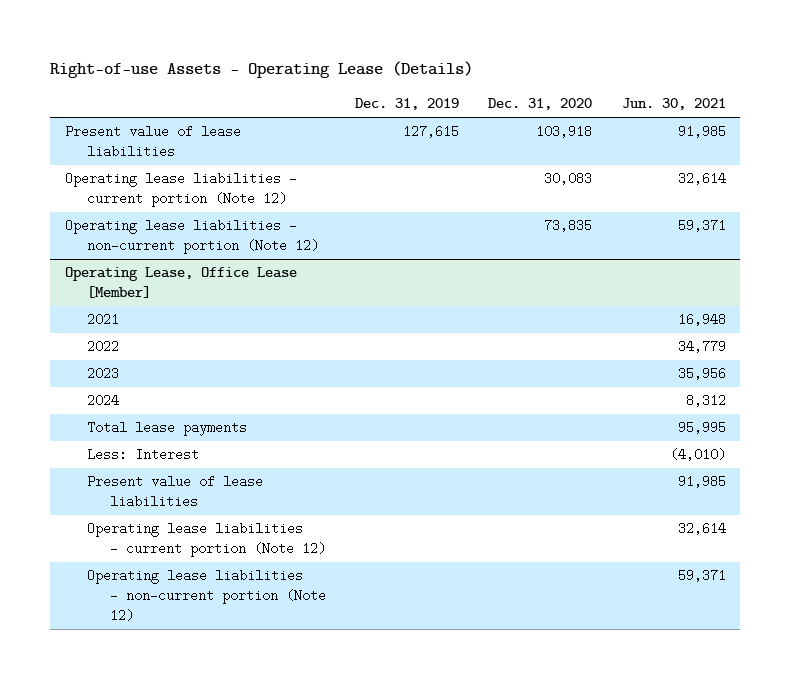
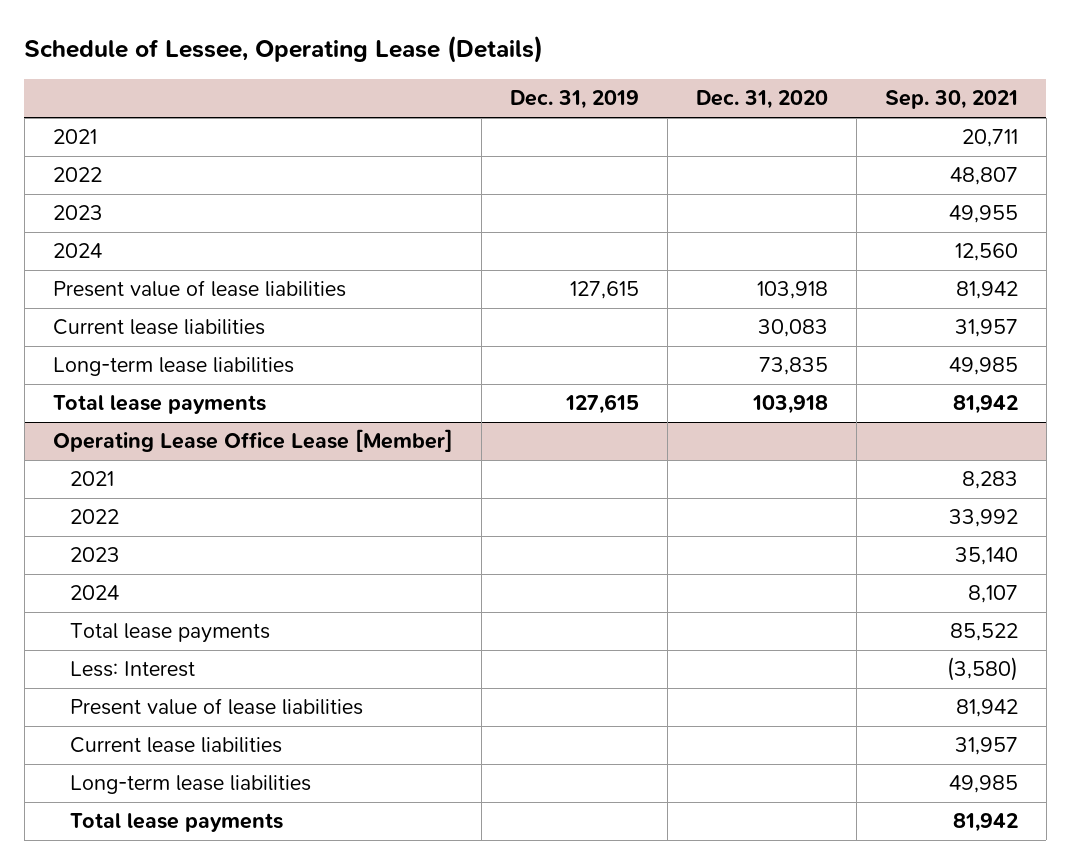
[50,61,474,79] Right-of-use Assets - Operating Lease (Details) -> [24,35,544,64] Schedule of Lessee, Operating Lease (Details)
[621,98,726,111] Jun. 30, 2021 -> none
none -> [884,90,1018,110] Sep. 30, 2021
none -> [52,129,97,145] 2021
none -> [52,167,102,183] 2022
none -> [52,205,103,221] 2023
none -> [52,243,102,259] 2024
[64,172,297,208] Operating lease liabilities - current portion (Note 12) -> [52,319,265,336] Current lease liabilities
[64,219,320,255] Operating lease liabilities - non-current portion (Note 12) -> [52,357,294,377] Long-term lease liabilities
none -> [52,395,266,415] Total lease payments
[64,267,297,299] Operating Lease, Office Lease [Member] -> [52,429,453,453] Operating Lease Office Lease [Member]
[87,522,326,558] Operating lease liabilities - current portion (Note 12) -> [69,737,282,754] Current lease liabilities
[87,569,326,623] Operating lease liabilities - non-current portion (Note 12) -> [69,775,311,795] Long-term lease liabilities
none -> [69,813,283,833] Total lease payments

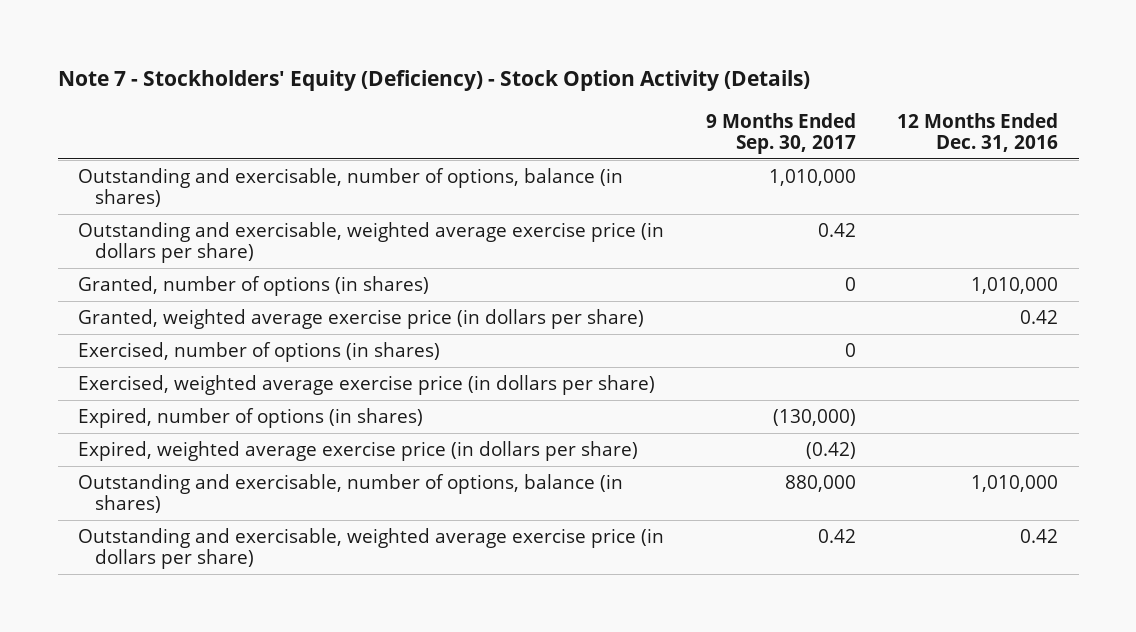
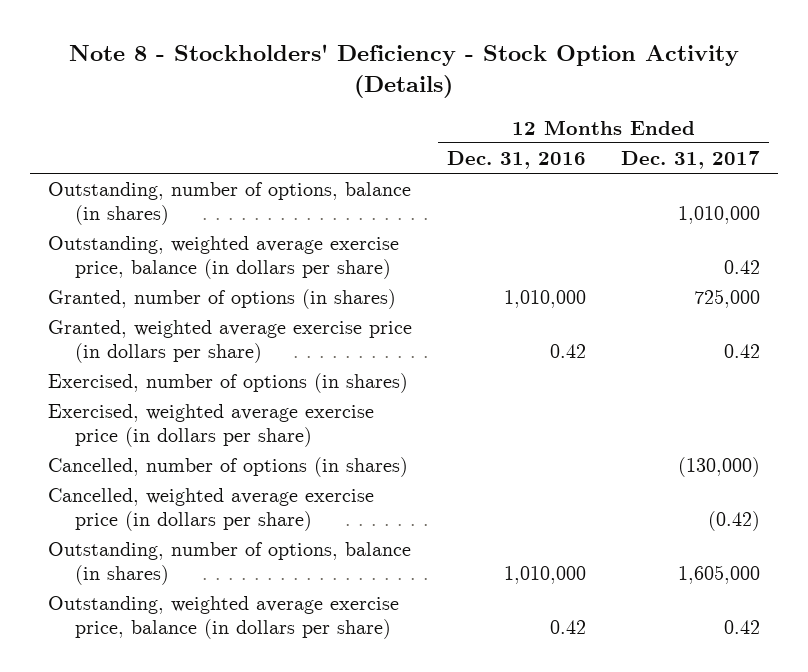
[57,70,810,92] Note 7 - Stockholders' Equity (Deficiency) - Stock Option Activity (Details) -> [69,44,740,99] Note 8 - Stockholders' Deficiency - Stock Option Activity (Details)
[705,112,856,154] 9 Months Ended Sep. 30, 2017 -> none
none -> [621,150,761,169] Dec. 31, 2017
[78,168,624,208] Outstanding and exercisable, number of options, balance (in shares) -> [47,182,411,226] Outstanding, number of options, balance (in shares)
[78,222,665,264] Outstanding and exercisable, weighted average exercise price (in dollars per share) -> [47,236,399,280] Outstanding, weighted average exercise price, balance (in dollars per share)
[78,408,424,429] Expired, number of options (in shares) -> [47,457,408,478] Cancelled, number of options (in shares)
[78,441,639,462] Expired, weighted average exercise price (in dollars per share) -> [47,488,374,532] Cancelled, weighted average exercise price (in dollars per share)
[78,474,624,514] Outstanding and exercisable, number of options, balance (in shares) -> [47,542,411,586] Outstanding, number of options, balance (in shares)
[78,528,665,570] Outstanding and exercisable, weighted average exercise price (in dollars per share) -> [47,596,399,640] Outstanding, weighted average exercise price, balance (in dollars per share)

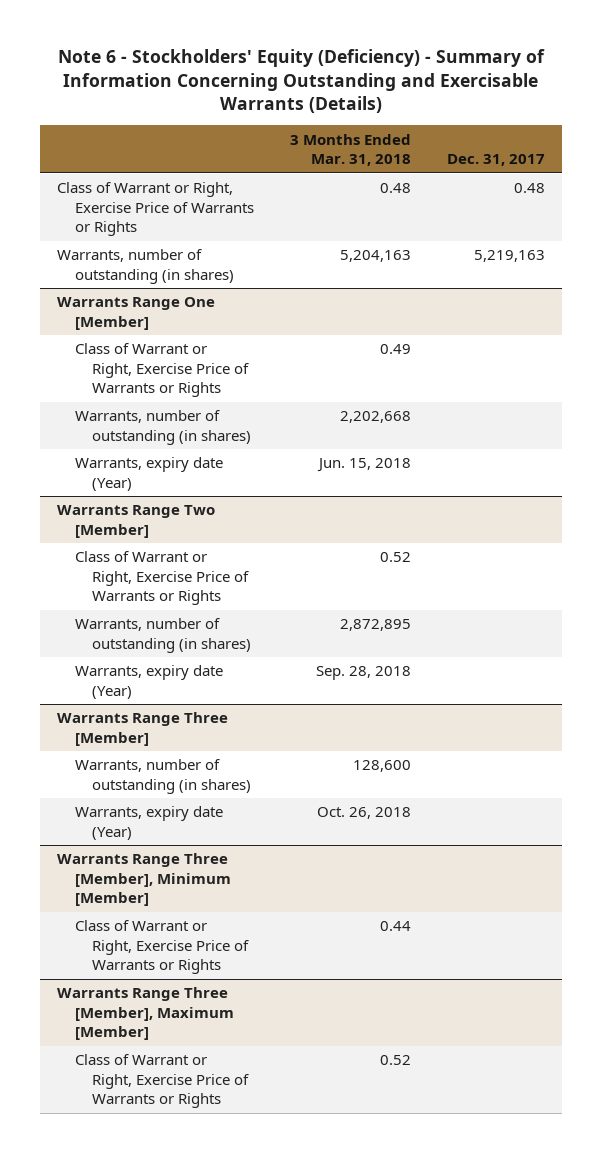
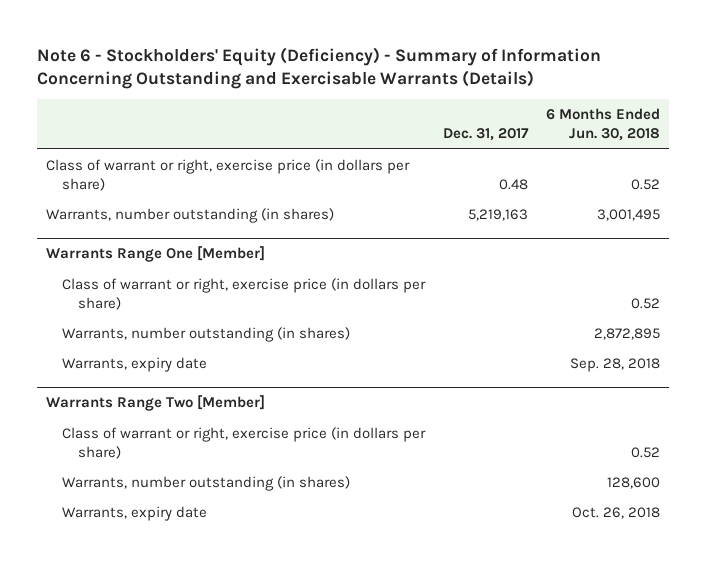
[289,133,411,167] 3 Months Ended Mar. 31, 2018 -> none
none -> [546,108,661,142] 6 Months Ended Jun. 30, 2018
[57,182,254,237] Class of Warrant or Right, Exercise Price of Warrants or Rights -> [46,158,411,191] Class of warrant or right, exercise price (in dollars per share)
[57,249,234,284] Warrants, number of outstanding (in shares) -> [46,207,335,223] Warrants, number outstanding (in shares)
[74,343,250,398] Class of Warrant or Right, Exercise Price of Warrants or Rights -> [62,277,427,310] Class of warrant or right, exercise price (in dollars per share)
[74,410,252,445] Warrants, number of outstanding (in shares) -> [62,326,351,342] Warrants, number outstanding (in shares)
[74,457,223,491] Warrants, expiry date (Year) -> [62,356,208,372] Warrants, expiry date
[57,712,229,746] Warrants Range Three [Member] -> none
[74,759,252,794] Warrants, number of outstanding (in shares) -> none
[74,806,223,840] Warrants, expiry date (Year) -> none
[57,853,231,907] Warrants Range Three [Member], Minimum [Member] -> none
[74,920,250,975] Class of Warrant or Right, Exercise Price of Warrants or Rights -> none
[57,987,234,1041] Warrants Range Three [Member], Maximum [Member] -> none
[74,1054,250,1109] Class of Warrant or Right, Exercise Price of Warrants or Rights -> none
[74,551,250,606] Class of Warrant or Right, Exercise Price of Warrants or Rights -> [62,426,427,459] Class of warrant or right, exercise price (in dollars per share)
[74,618,252,653] Warrants, number of outstanding (in shares) -> [62,475,351,491] Warrants, number outstanding (in shares)
[74,665,223,699] Warrants, expiry date (Year) -> [62,505,208,521] Warrants, expiry date

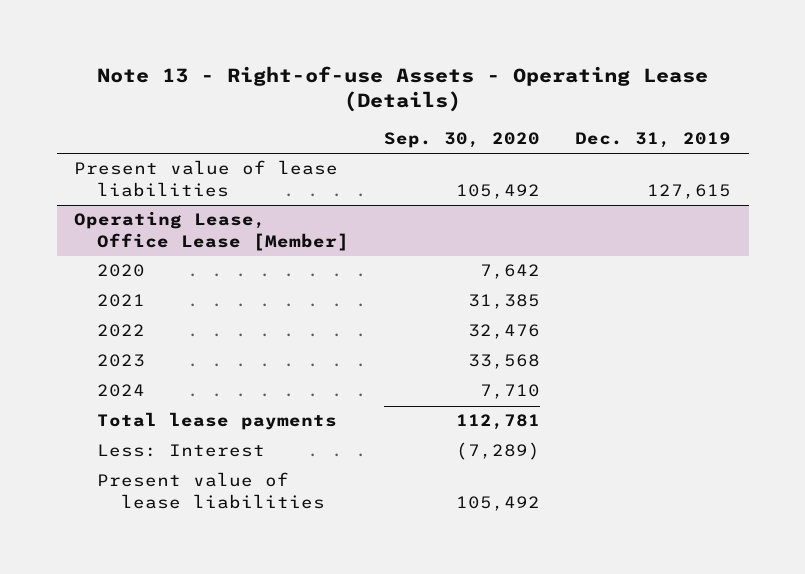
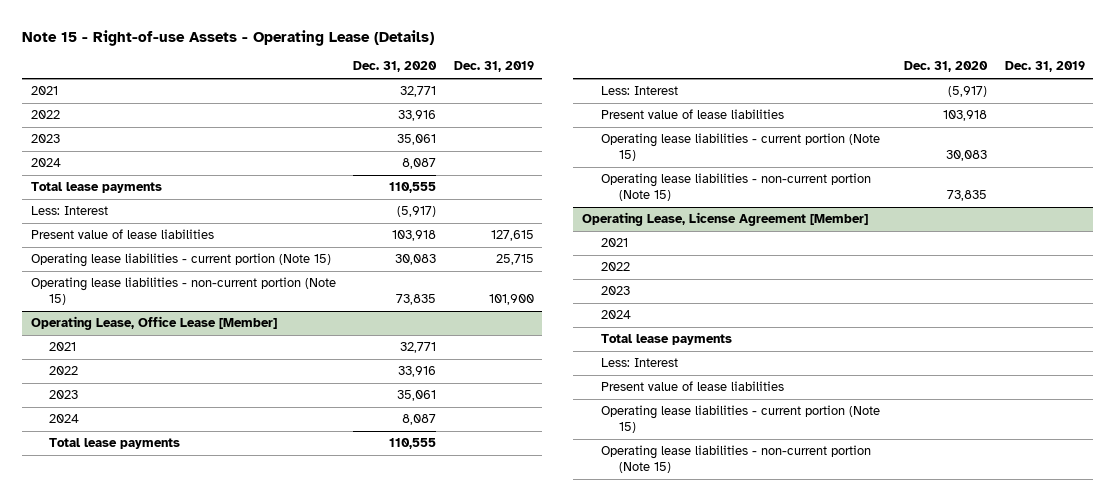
[96,65,708,113] Note 13 - Right-of-use Assets - Operating Lease (Details) -> [22,29,435,46] Note 15 - Right-of-use Assets - Operating Lease (Details)
[384,132,541,149] Sep. 30, 2020 -> none
none -> [353,61,438,73] Dec. 31, 2020
none -> [30,86,58,96] 2021
none -> [30,110,60,120] 2022
none -> [30,134,60,144] 2023
none -> [30,158,61,168] 2024
none -> [30,182,162,194] Total lease payments
none -> [30,206,108,216] Less: Interest
none -> [30,253,331,268] Operating lease liabilities - current portion (Note 15)
none -> [30,277,336,306] Operating lease liabilities - non-current portion (Note 15)
[97,264,146,278] 2020 -> none
none -> [600,133,880,162] Operating lease liabilities - current portion (Note 15)
none -> [600,173,871,202] Operating lease liabilities - non-current portion (Note 15)
none -> [582,212,869,227] Operating Lease, License Agreement [Member]
none -> [600,238,628,248] 2021
none -> [600,262,630,272] 2022
none -> [600,286,630,296] 2023
none -> [600,310,631,320] 2024
none -> [600,334,732,346] Total lease payments
none -> [600,358,678,368] Less: Interest
none -> [600,381,784,392] Present value of lease liabilities
none -> [600,405,880,434] Operating lease liabilities - current portion (Note 15)
none -> [600,445,871,474] Operating lease liabilities - non-current portion (Note 15)

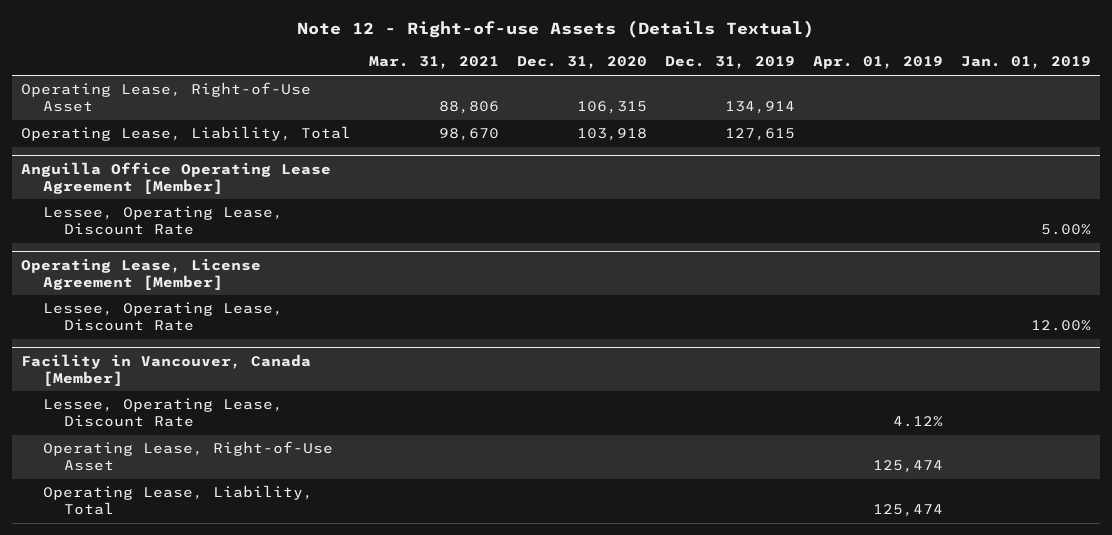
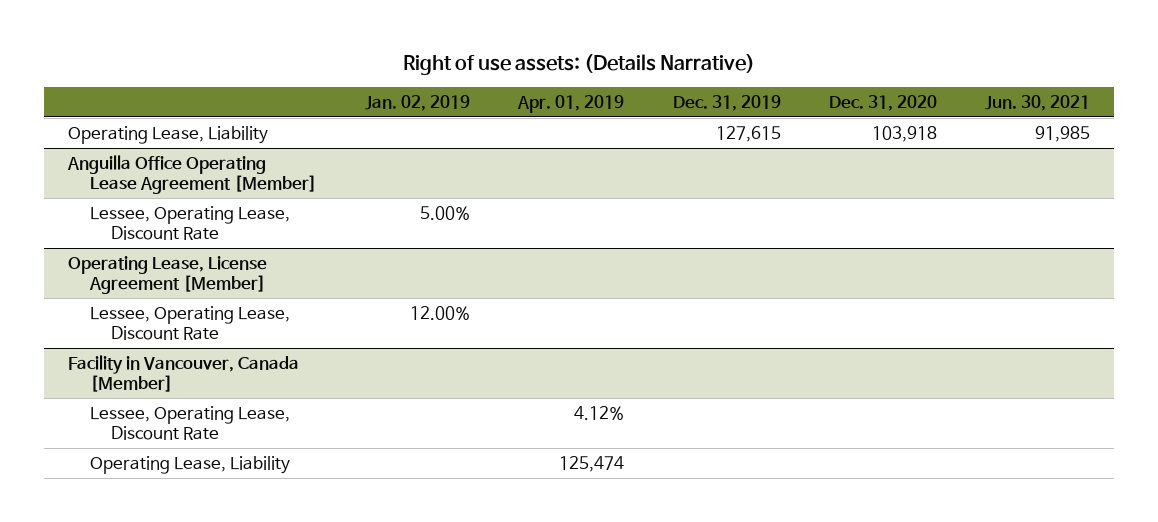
[297,20,815,39] Note 12 - Right-of-use Assets (Details Textual) -> [403,53,756,75] Right of use assets: (Details Narrative)
[369,56,500,70] Mar. 31, 2021 -> none
[961,56,1092,70] Jan. 01, 2019 -> none
none -> [364,94,470,111] Jan. 02, 2019
none -> [985,94,1091,111] Jun. 30, 2021
[21,82,312,113] Operating Lease, Right-of-Use Asset -> none
[21,126,352,142] Operating Lease, Liability, Total -> [68,126,269,145] Operating Lease, Liability
[42,441,333,472] Operating Lease, Right-of-Use Asset -> none
[42,485,313,516] Operating Lease, Liability, Total -> [89,456,290,475] Operating Lease, Liability

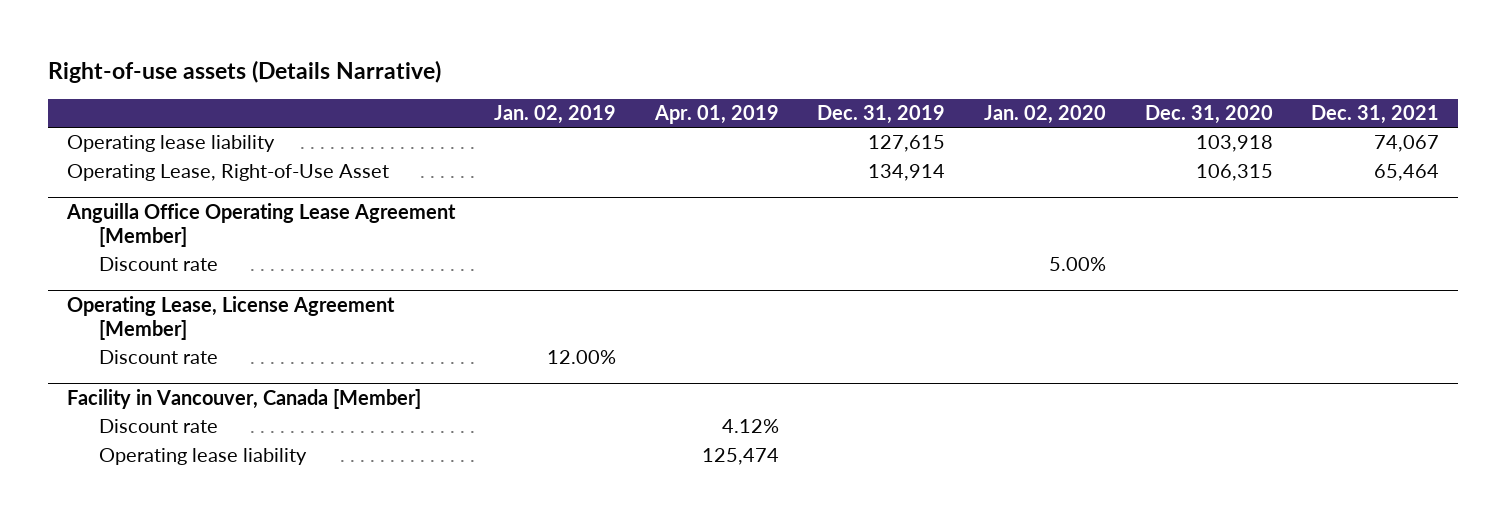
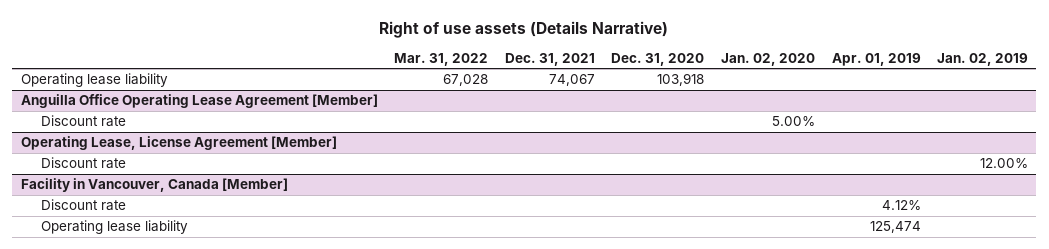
[48,59,442,83] Right-of-use assets (Details Narrative) -> [379,20,669,38] Right of use assets (Details Narrative)
[817,105,946,125] Dec. 31, 2019 -> none
none -> [394,52,489,66] Mar. 31, 2022
[67,164,390,182] Operating Lease, Right-of-Use Asset -> none

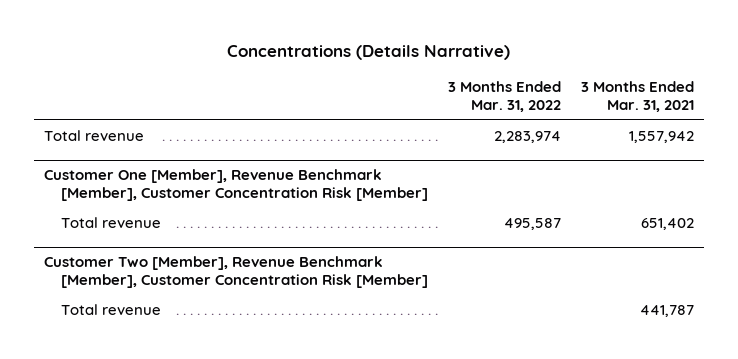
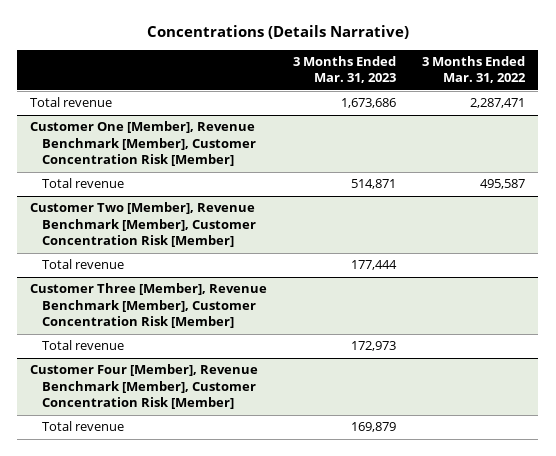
[581,81,695,113] 3 Months Ended Mar. 31, 2021 -> none
none -> [293,56,397,84] 3 Months Ended Mar. 31, 2023
[493,131,561,144] 2,283,974 -> [470,98,526,109] 2,287,471
none -> [30,283,268,329] Customer Three [Member], Revenue Benchmark [Member], Customer Concentration Risk [Member]
none -> [42,340,125,351] Total revenue
none -> [30,364,259,410] Customer Four [Member], Revenue Benchmark [Member], Customer Concentration Risk [Member]
none -> [42,421,125,432] Total revenue

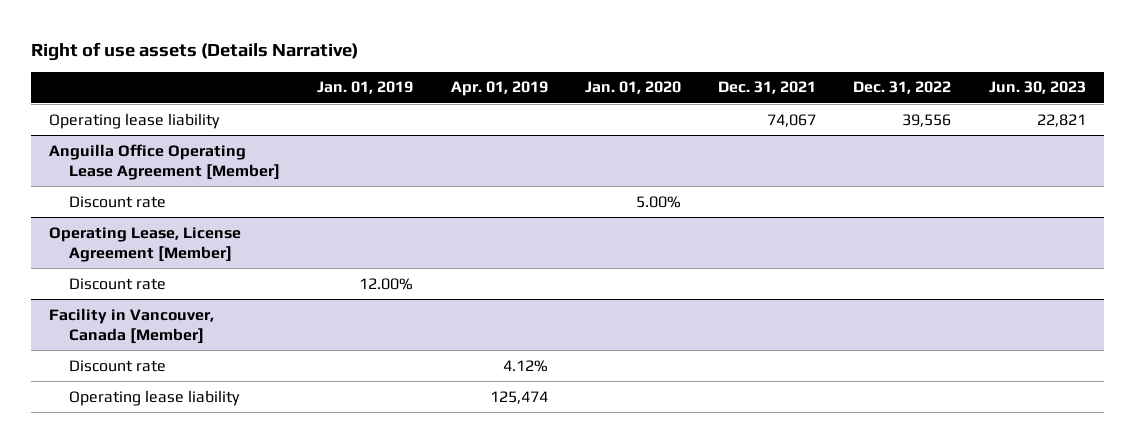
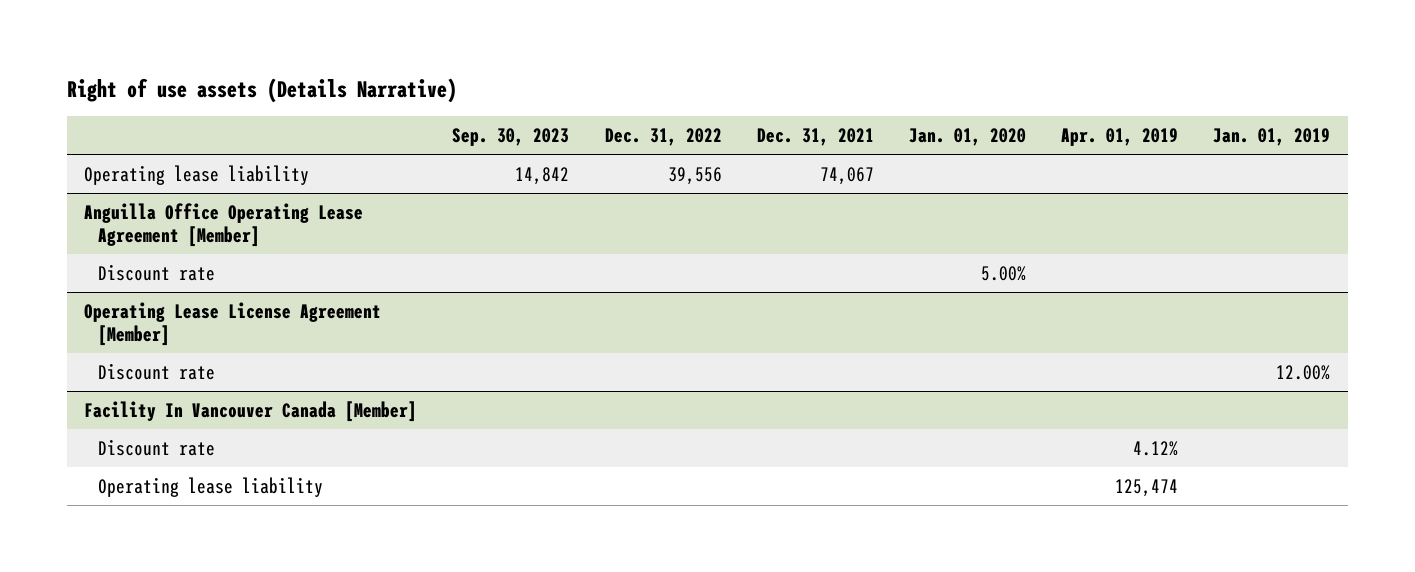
[988,81,1086,95] Jun. 30, 2023 -> none
none -> [452,128,570,147] Sep. 30, 2023
[49,226,242,262] Operating Lease, License Agreement [Member] -> [84,301,382,346] Operating Lease License Agreement [Member]
[49,307,215,344] Facility in Vancouver, Canada [Member] -> [84,400,418,422] Facility In Vancouver Canada [Member]

